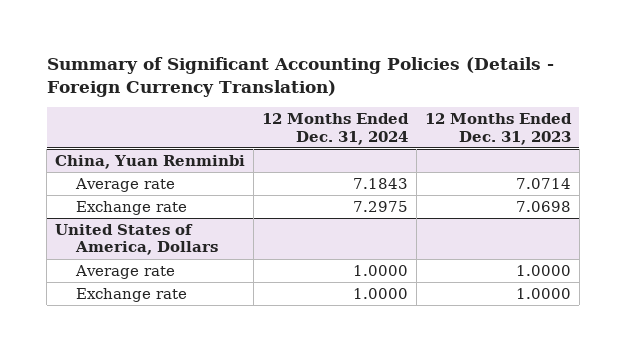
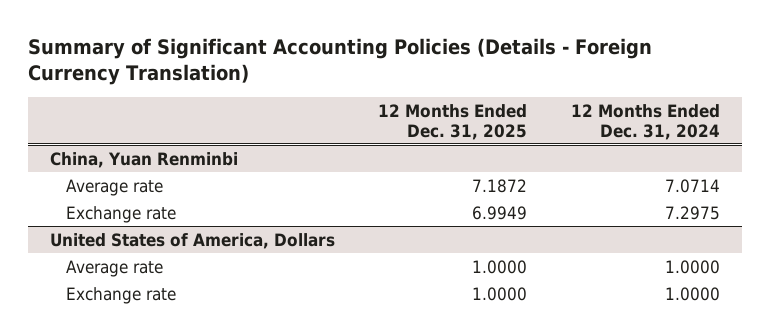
[424,113,572,145] 12 Months Ended Dec. 31, 2023 -> none
none -> [378,103,528,140] 12 Months Ended Dec. 31, 2025
[353,178,409,190] 7.1843 -> [665,178,721,193] 7.0714

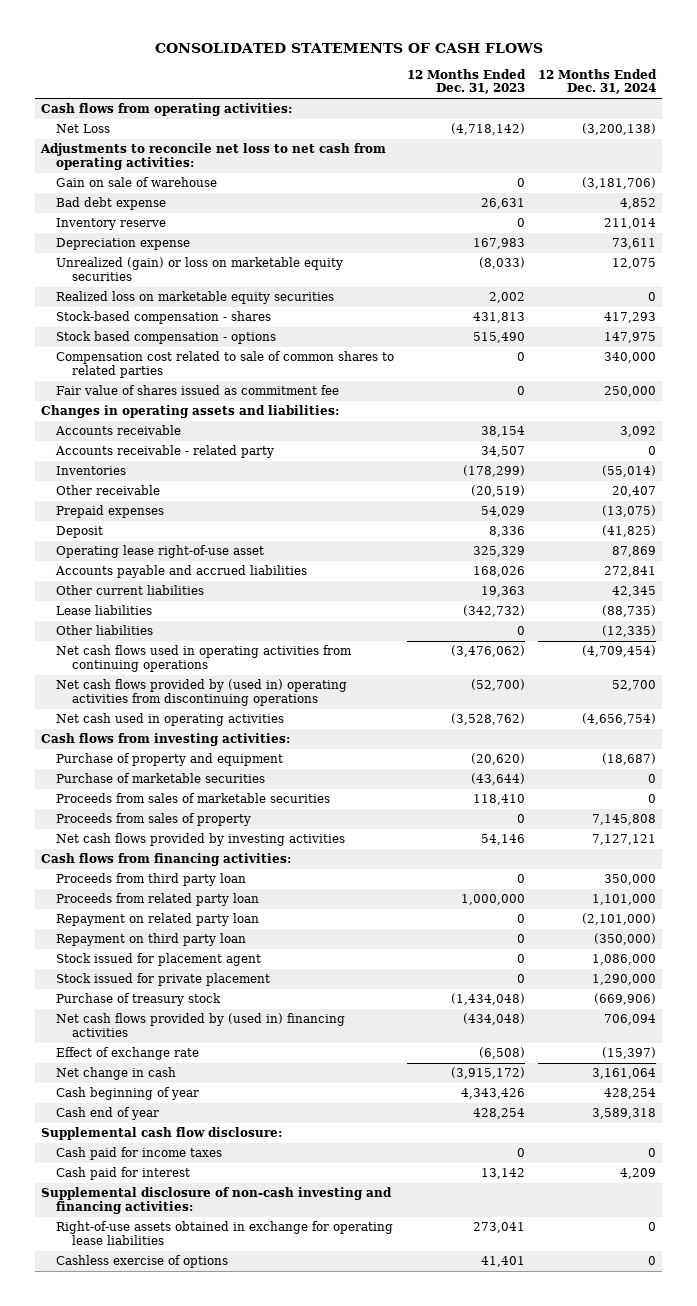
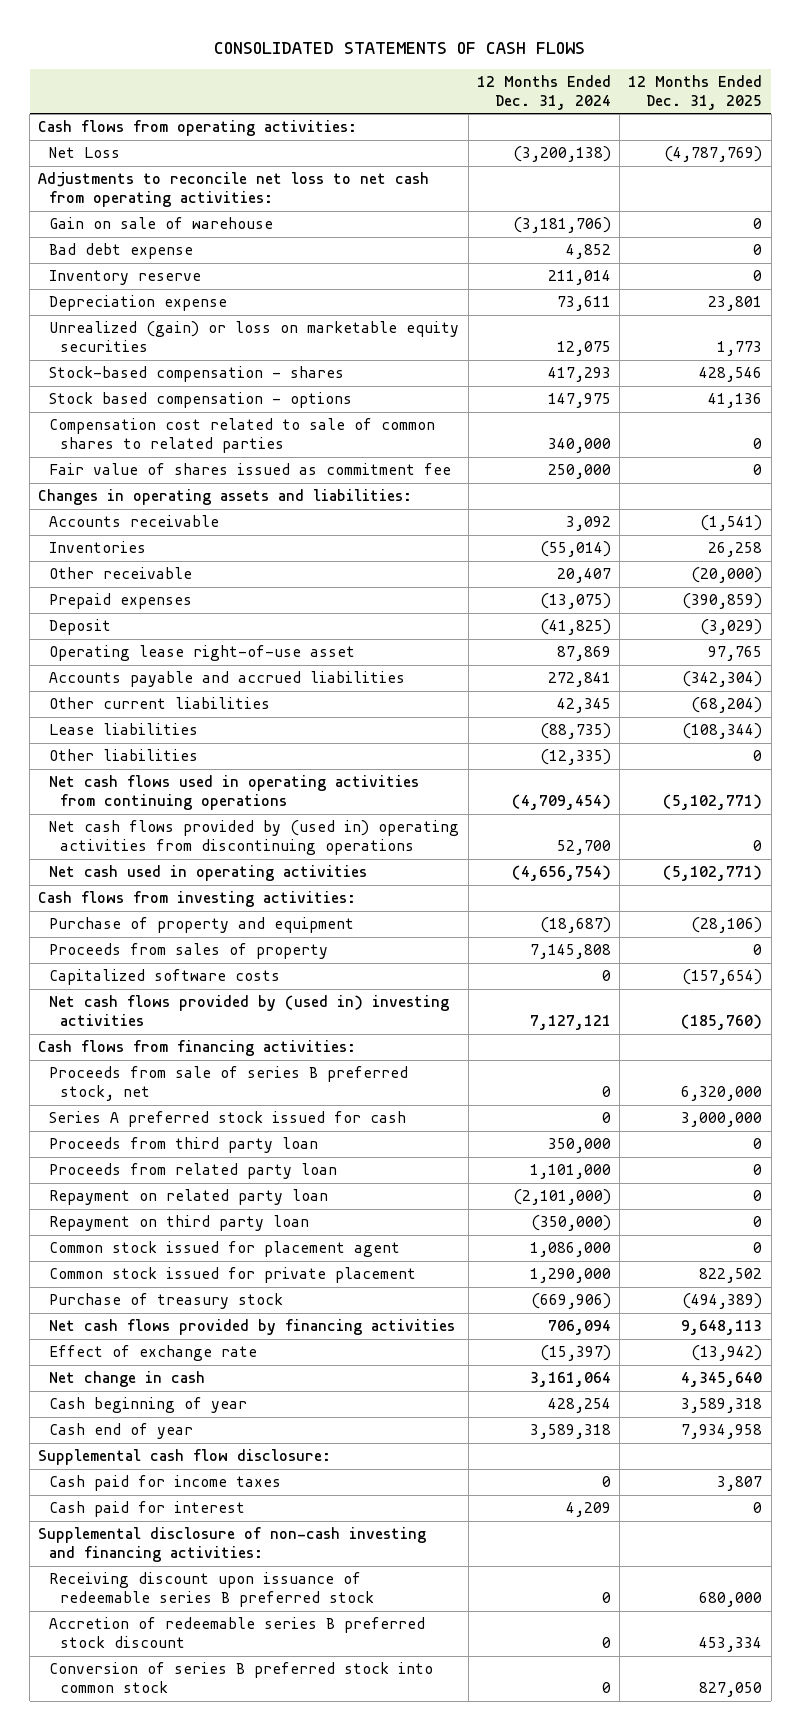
[407,68,527,95] 12 Months Ended Dec. 31, 2023 -> none
none -> [628,75,763,110] 12 Months Ended Dec. 31, 2025
[56,291,335,305] Realized loss on marketable equity securities -> none
[55,445,275,459] Accounts receivable - related party -> none
[56,773,266,784] Purchase of marketable securities -> none
[56,793,331,804] Proceeds from sales of marketable securities -> none
none -> [49,969,281,986] Capitalized software costs
[56,833,346,847] Net cash flows provided by investing activities -> [49,995,450,1027] Net cash flows provided by (used in) investing activities
none -> [49,1066,409,1102] Proceeds from sale of series B preferred stock, net
none -> [49,1111,407,1128] Series A preferred stock issued for cash
[56,953,262,967] Stock issued for placement agent -> [49,1241,401,1258] Common stock issued for placement agent
[56,973,271,987] Stock issued for private placement -> [49,1267,417,1284] Common stock issued for private placement
[56,1013,346,1037] Net cash flows provided by (used in) financing activities -> [49,1319,456,1336] Net cash flows provided by financing activities
[56,1221,394,1245] Right-of-use assets obtained in exchange for operating lease liabilities -> none
[56,1255,229,1269] Cashless exercise of options -> none
none -> [49,1572,375,1608] Receiving discount upon issuance of redeemable series B preferred stock
none -> [49,1617,426,1649] Accretion of redeemable series B preferred stock discount
none -> [49,1662,434,1694] Conversion of series B preferred stock into common stock

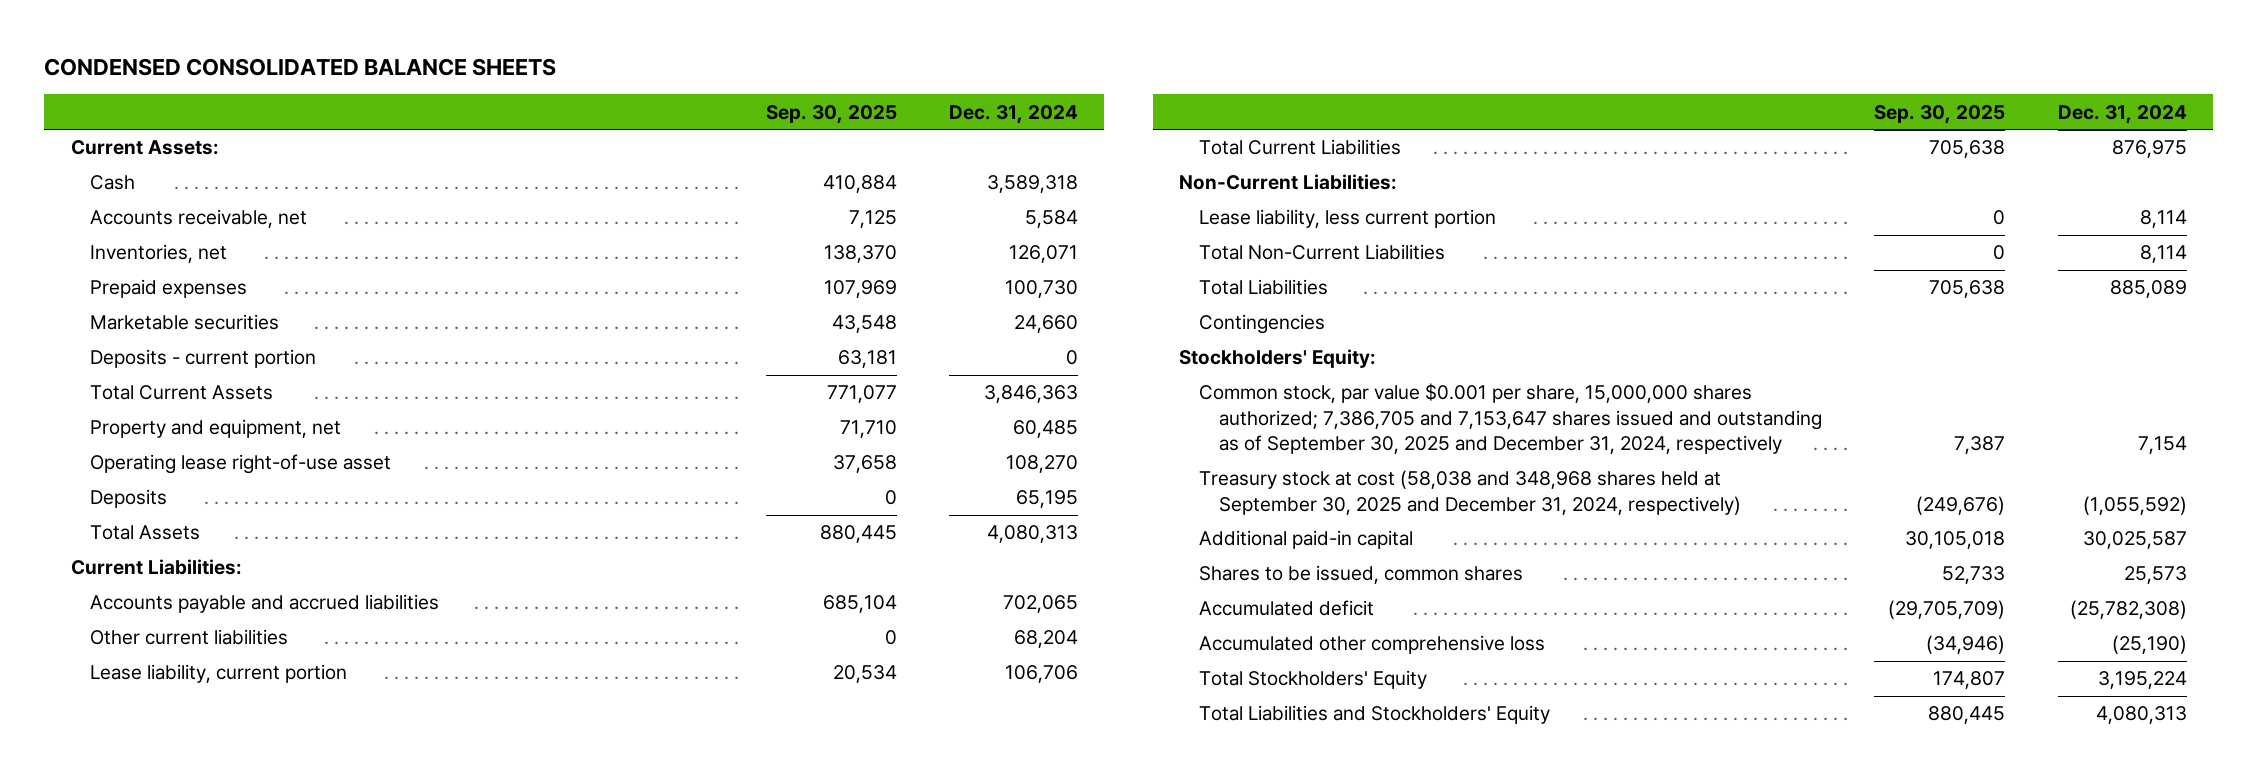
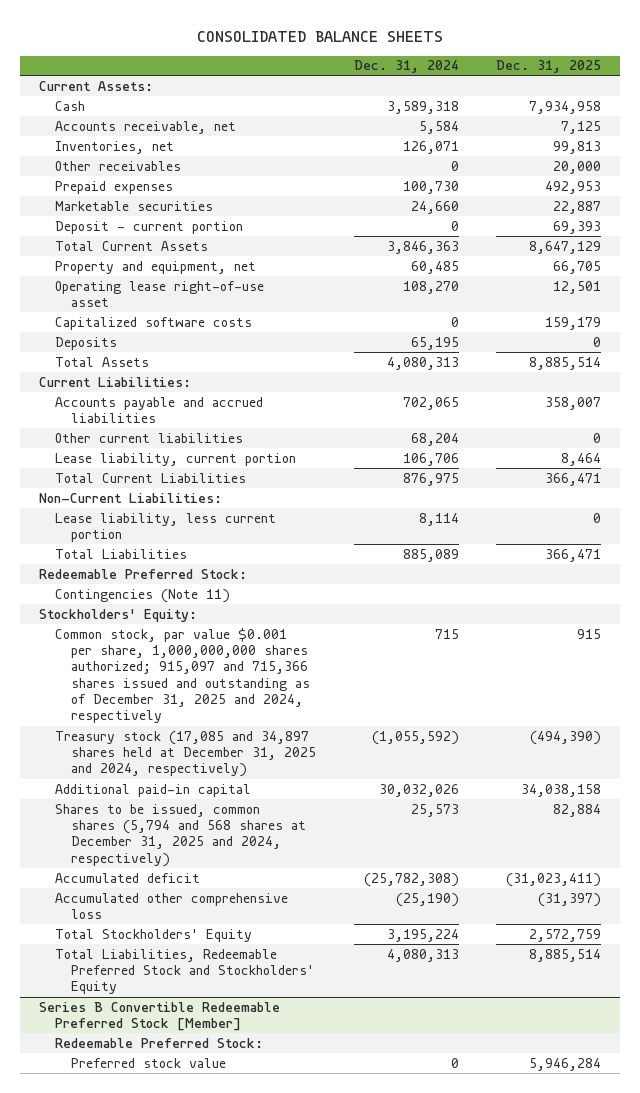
[44,57,557,76] CONDENSED CONSOLIDATED BALANCE SHEETS -> [196,30,443,42] CONSOLIDATED BALANCE SHEETS
[765,104,897,124] Sep. 30, 2025 -> none
none -> [496,60,602,74] Dec. 31, 2025
none -> [54,160,181,171] Other receivables
[90,349,317,369] Deposits - current portion -> [54,220,243,234] Deposit - current portion
none -> [54,316,252,330] Capitalized software costs
[1199,244,1446,261] Total Non-Current Liabilities -> none
none -> [38,568,247,579] Redeemable Preferred Stock:
[1199,314,1326,335] Contingencies -> [54,588,230,603] Contingencies (Note 11)
[1199,383,1822,455] Common stock, par value $0.001 per share, 15,000,000 shares authorized; 7,386,705 and 7,153,647 shares issued and outstanding as of September 30, 2025 and December 31, 2024, respectively -> [54,627,311,724] Common stock, par value $0.001 per share, 1,000,000,000 shares authorized; 915,097 and 715,366 shares issued and outstanding as of December 31, 2025 and 2024, respectively
[2137,436,2187,455] 7,154 -> [434,628,459,639] 715
[1199,470,1741,515] Treasury stock at cost (58,038 and 348,968 shares held at September 30, 2025 and December 31, 2024, respectively) -> [54,730,317,778] Treasury stock (17,085 and 34,897 shares held at December 31, 2025 and 2024, respectively)
[2082,531,2187,550] 30,025,587 -> [378,783,459,797] 30,032,026
[1199,565,1524,585] Shares to be issued, common shares -> [54,803,307,867] Shares to be issued, common shares (5,794 and 568 shares at December 31, 2025 and 2024, respectively)
[1199,705,1551,725] Total Liabilities and Stockholders' Equity -> [54,948,315,995] Total Liabilities, Redeemable Preferred Stock and Stockholders' Equity
none -> [38,1001,280,1032] Series B Convertible Redeemable Preferred Stock [Member]
none -> [54,1037,263,1048] Redeemable Preferred Stock:
none -> [71,1057,227,1068] Preferred stock value

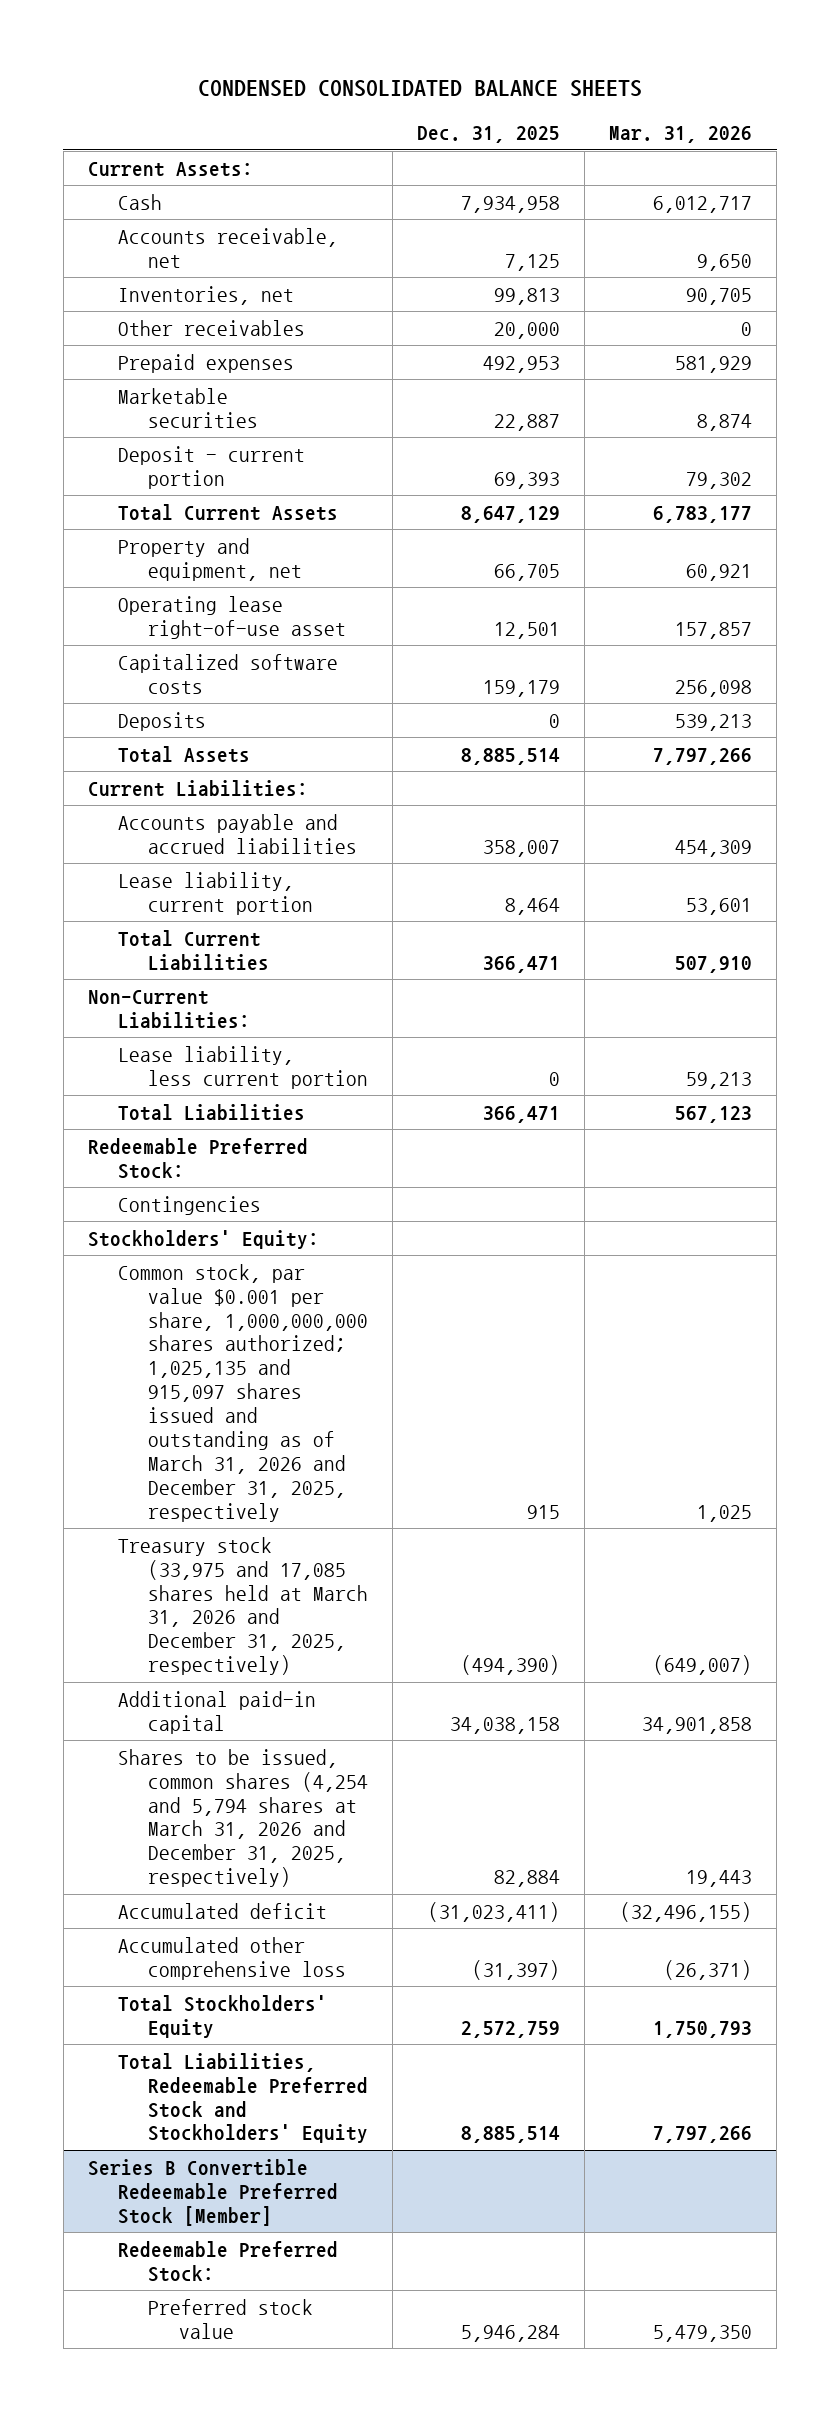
[196,30,443,42] CONSOLIDATED BALANCE SHEETS -> [198,80,643,98] CONDENSED CONSOLIDATED BALANCE SHEETS
[353,60,459,74] Dec. 31, 2024 -> none
none -> [609,126,753,144] Mar. 31, 2026
[54,432,243,443] Other current liabilities -> none
[54,588,230,603] Contingencies (Note 11) -> [118,1195,262,1215] Contingencies
[54,627,311,724] Common stock, par value $0.001 per share, 1,000,000,000 shares authorized; 915,097 and 715,366 shares issued and outstanding as of December 31, 2025 and 2024, respectively -> [118,1263,369,1522] Common stock, par value $0.001 per share, 1,000,000,000 shares authorized; 1,025,135 and 915,097 shares issued and outstanding as of March 31, 2026 and December 31, 2025, respectively
[54,730,317,778] Treasury stock (17,085 and 34,897 shares held at December 31, 2025 and 2024, respectively) -> [118,1536,369,1676] Treasury stock (33,975 and 17,085 shares held at March 31, 2026 and December 31, 2025, respectively)
[54,803,307,867] Shares to be issued, common shares (5,794 and 568 shares at December 31, 2025 and 2024, respectively) -> [118,1748,369,1888] Shares to be issued, common shares (4,254 and 5,794 shares at March 31, 2026 and December 31, 2025, respectively)

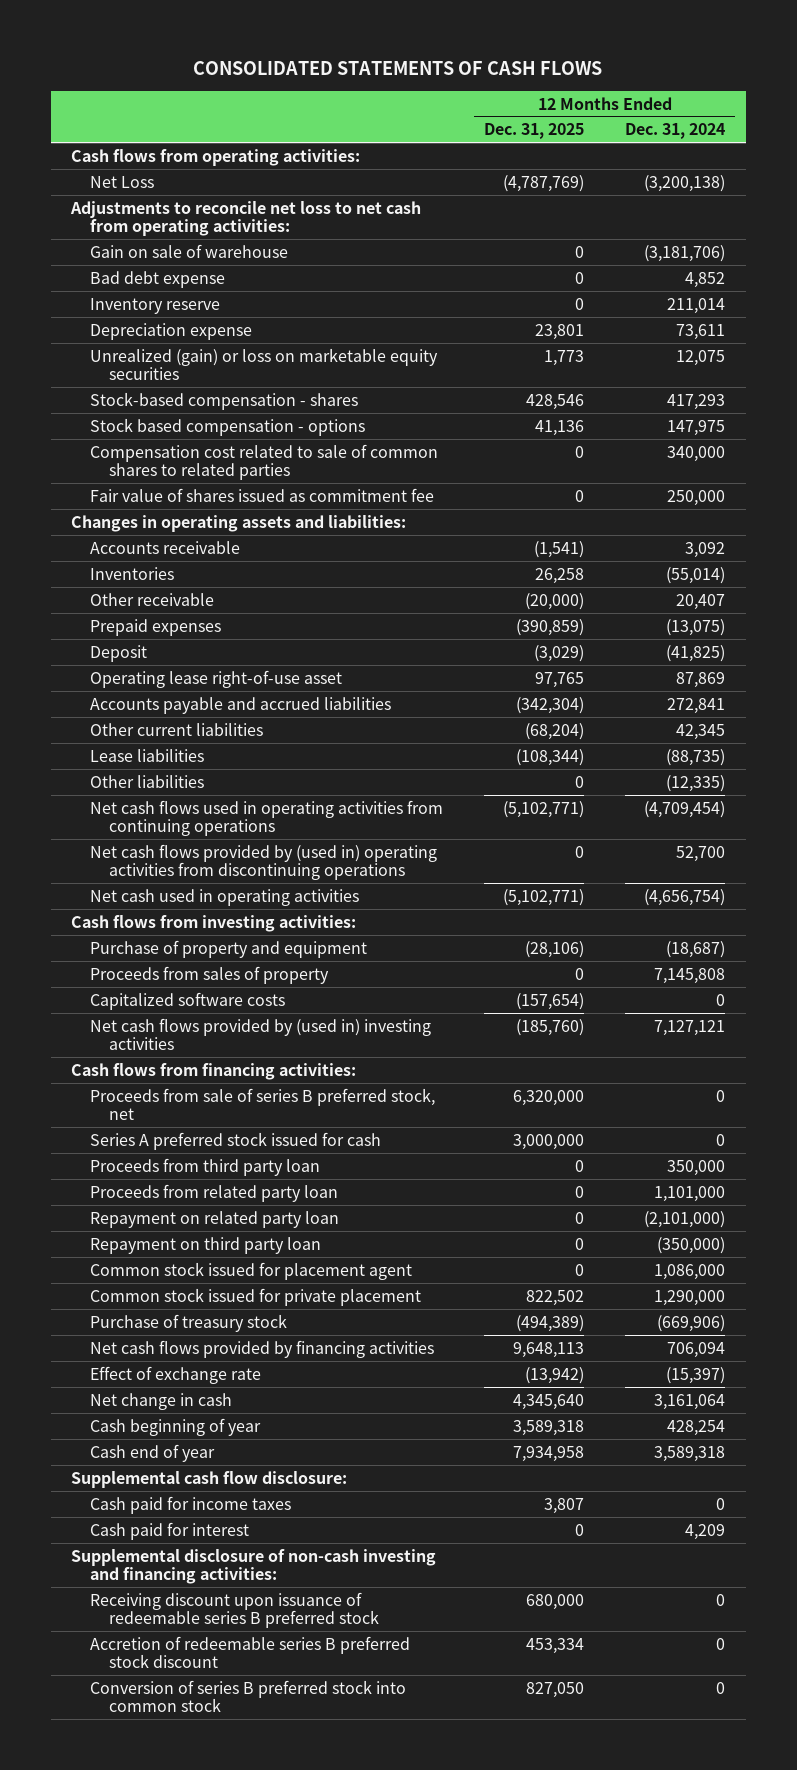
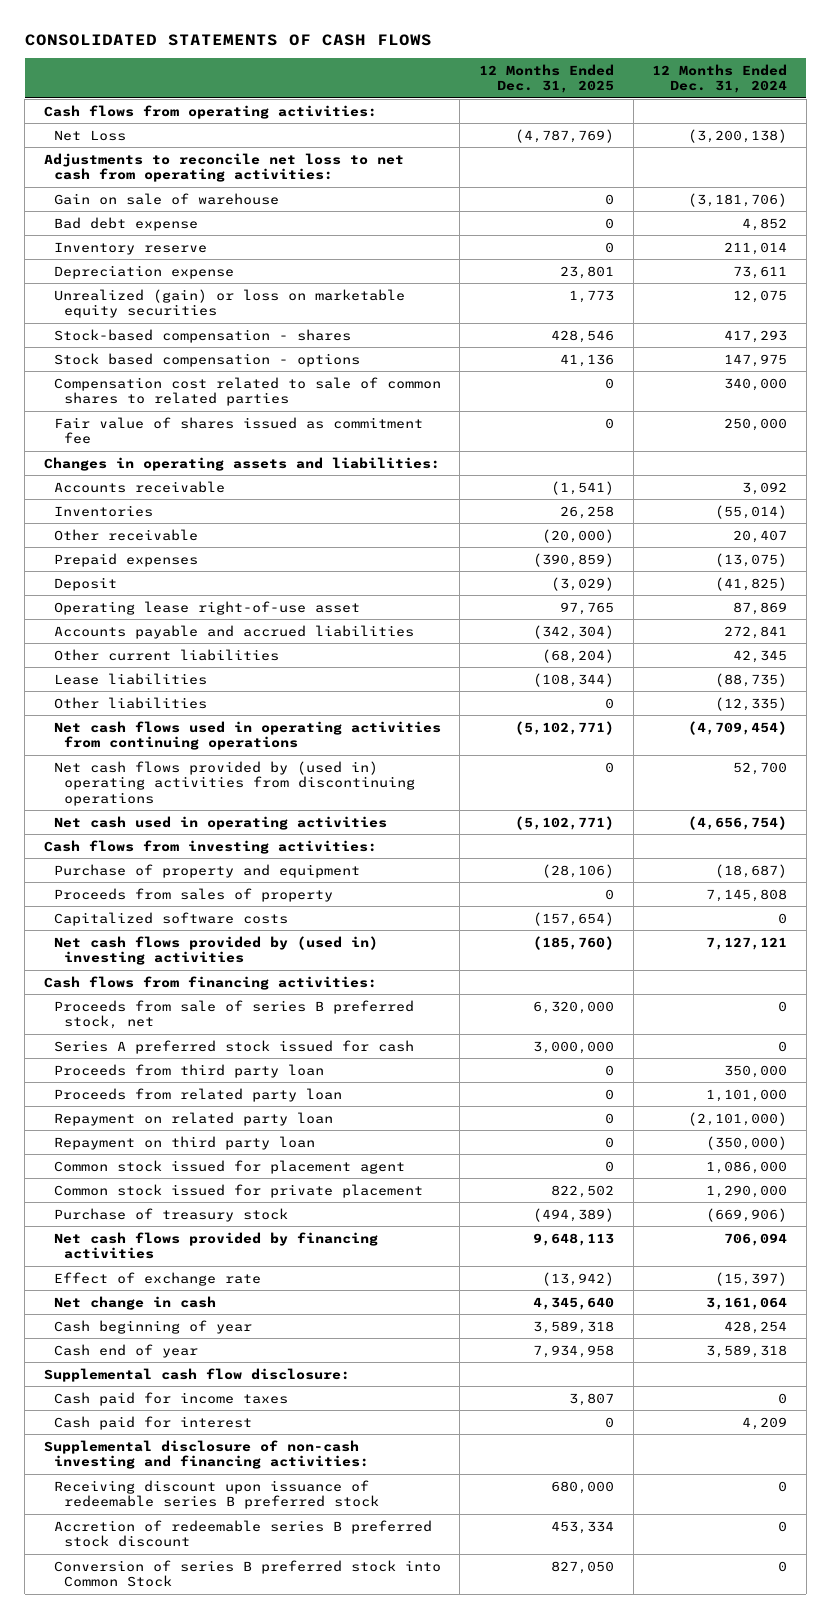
[90,1679,407,1712] Conversion of series B preferred stock into common stock -> [53,1559,441,1588] Conversion of series B preferred stock into Common Stock

